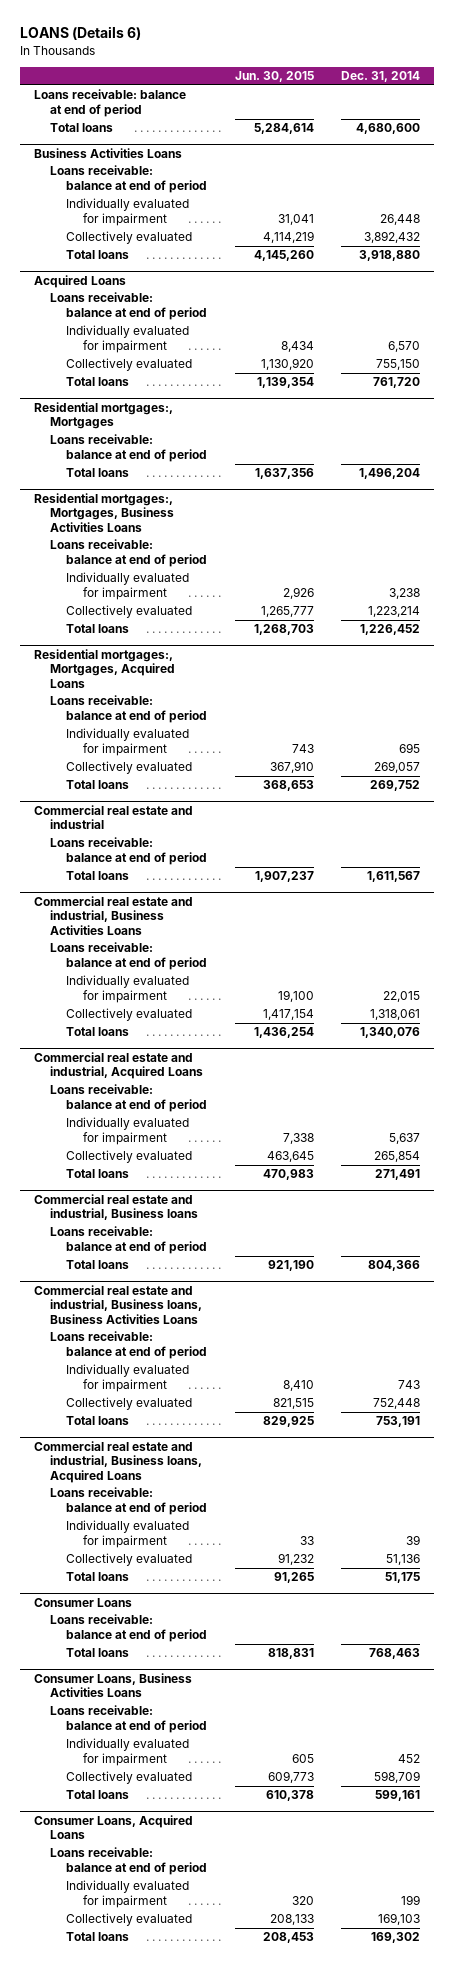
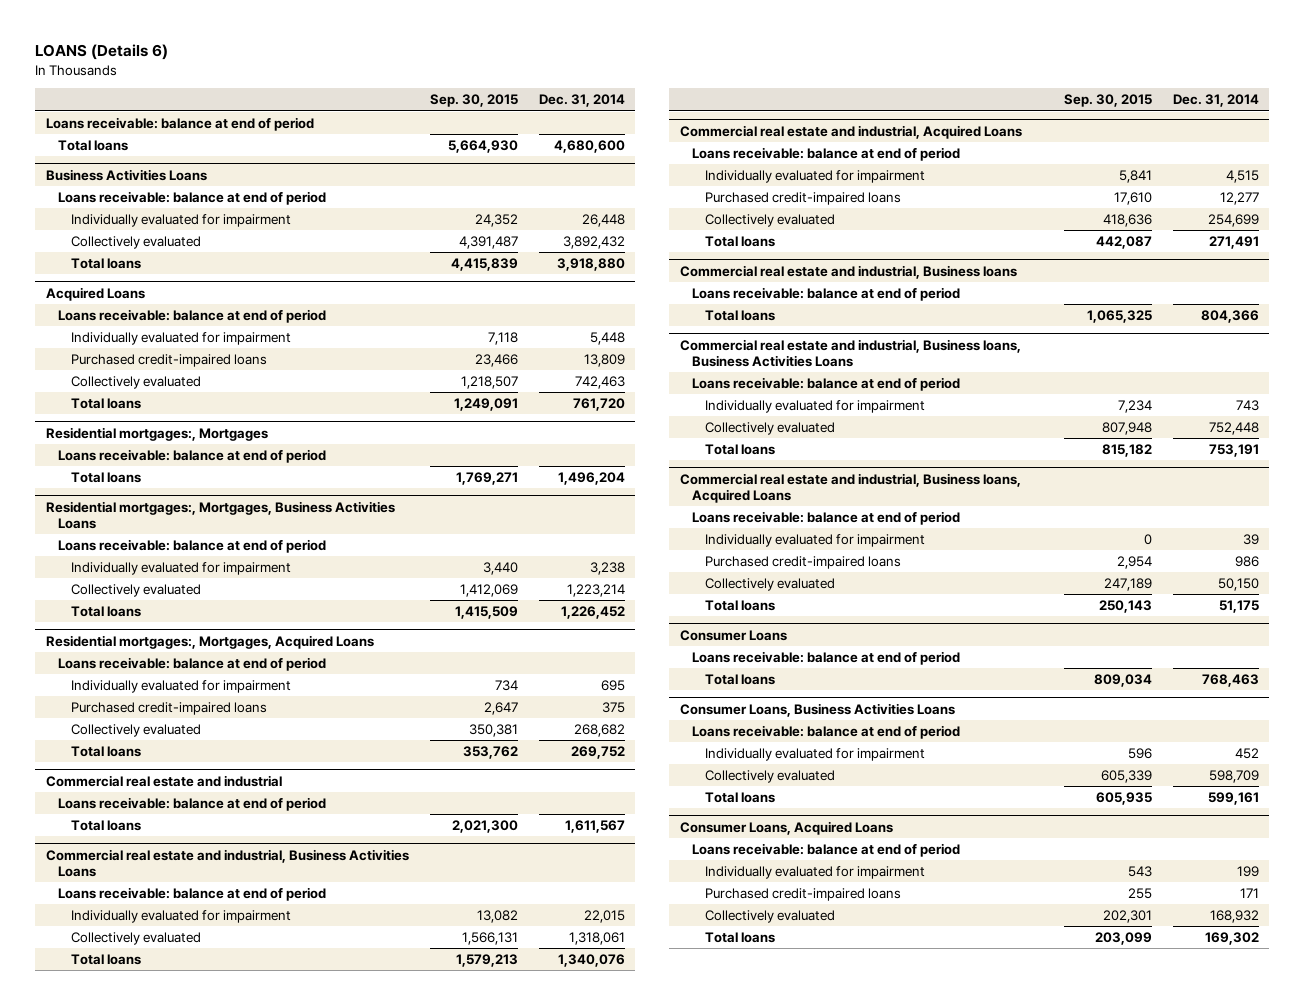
[234,71,314,83] Jun. 30, 2015 -> none
none -> [429,94,518,108] Sep. 30, 2015
[388,340,421,352] 6,570 -> [589,331,625,345] 5,448
none -> [71,353,268,367] Purchased credit-impaired loans
[376,359,421,371] 755,150 -> [574,375,625,389] 742,463
none -> [71,701,268,715] Purchased credit-impaired loans
[374,761,421,774] 269,057 -> [573,723,625,737] 268,682
[389,1132,421,1144] 5,637 -> [1225,169,1259,183] 4,515
none -> [705,191,902,205] Purchased credit-impaired loans
[374,1151,421,1163] 265,854 -> [1207,213,1259,227] 254,699
none -> [705,555,902,569] Purchased credit-impaired loans
[386,1554,421,1566] 51,136 -> [1217,577,1259,591] 50,150
none -> [705,887,902,901] Purchased credit-impaired loans
[378,1913,421,1926] 169,103 -> [1209,909,1259,923] 168,932

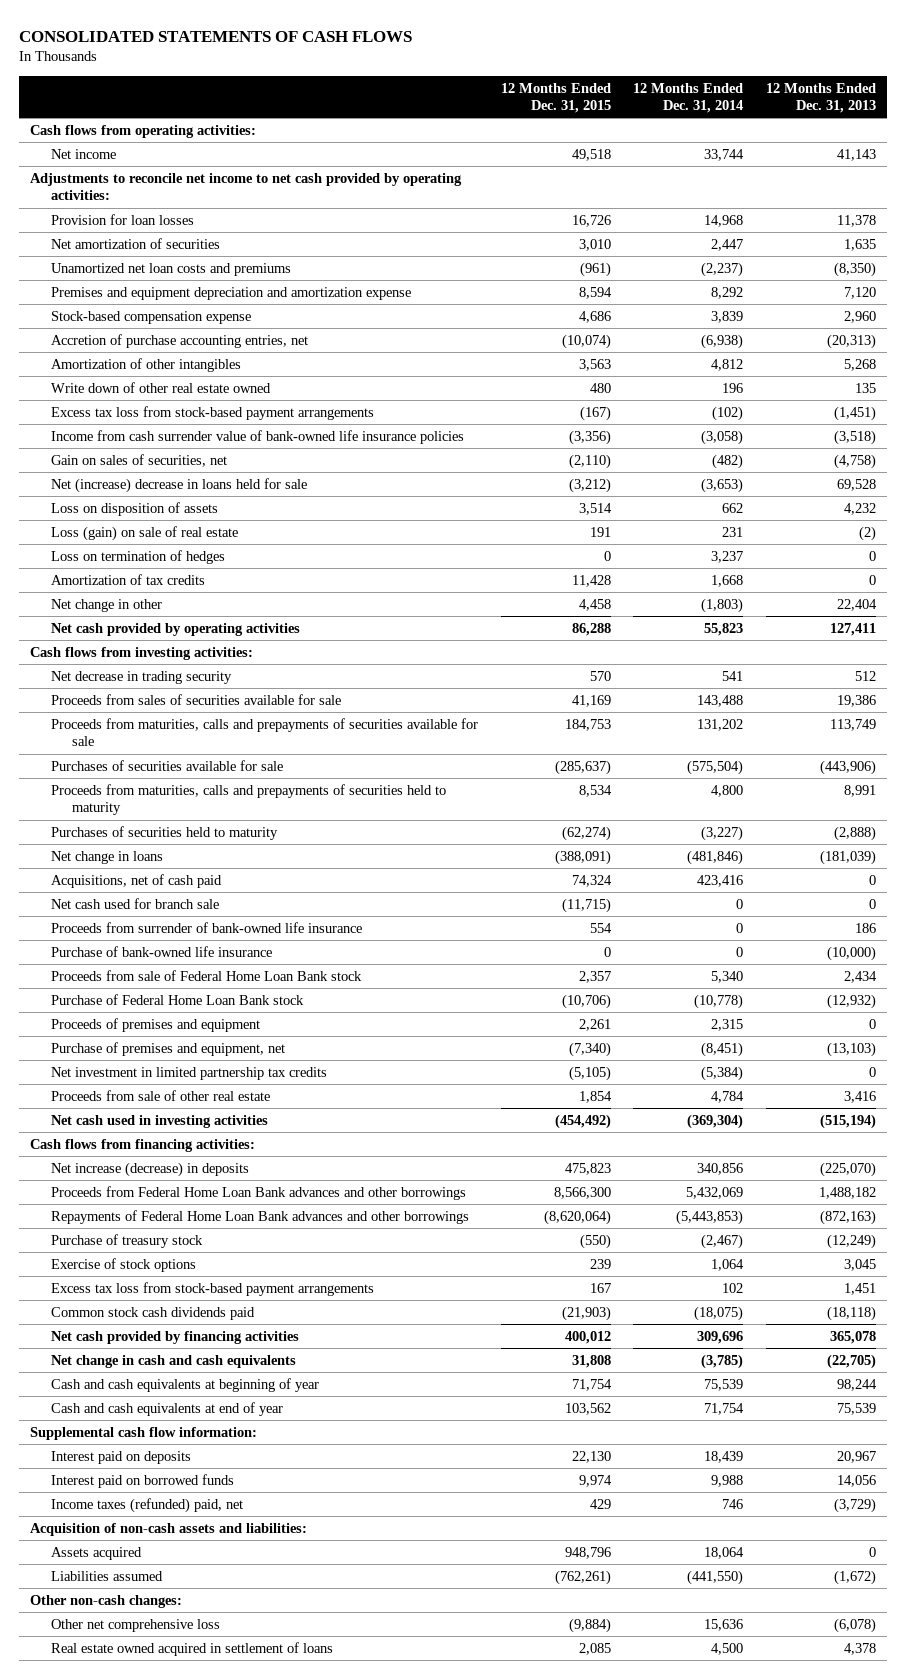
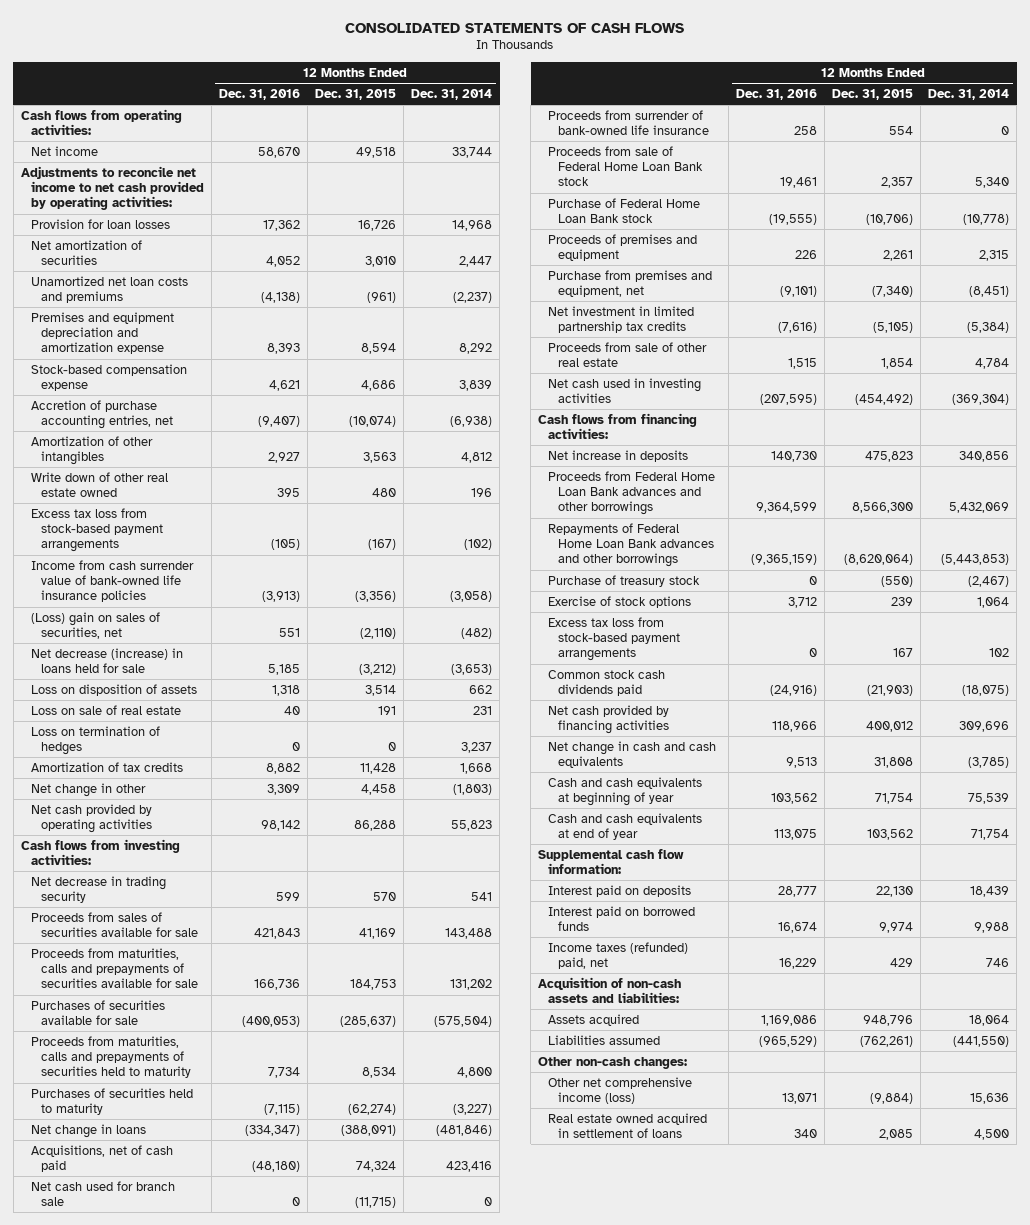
[765,82,876,114] 12 Months Ended Dec. 31, 2013 -> none
none -> [218,88,300,100] Dec. 31, 2016
[51,453,228,467] Gain on sales of securities, net -> [30,611,160,640] (Loss) gain on sales of securities, net
[51,477,308,493] Net (increase) decrease in loans held for sale -> [30,647,183,674] Net decrease (increase) in loans held for sale
[51,525,239,541] Loss (gain) on sale of real estate -> [30,704,181,715] Loss on sale of real estate
[51,945,273,957] Purchase of bank-owned life insurance -> none
[51,1041,286,1056] Purchase of premises and equipment, net -> [548,269,713,298] Purchase from premises and equipment, net
[51,1161,250,1177] Net increase (decrease) in deposits -> [548,449,689,462] Net increase in deposits
[51,1618,221,1632] Other net comprehensive loss -> [548,1076,693,1105] Other net comprehensive income (loss)

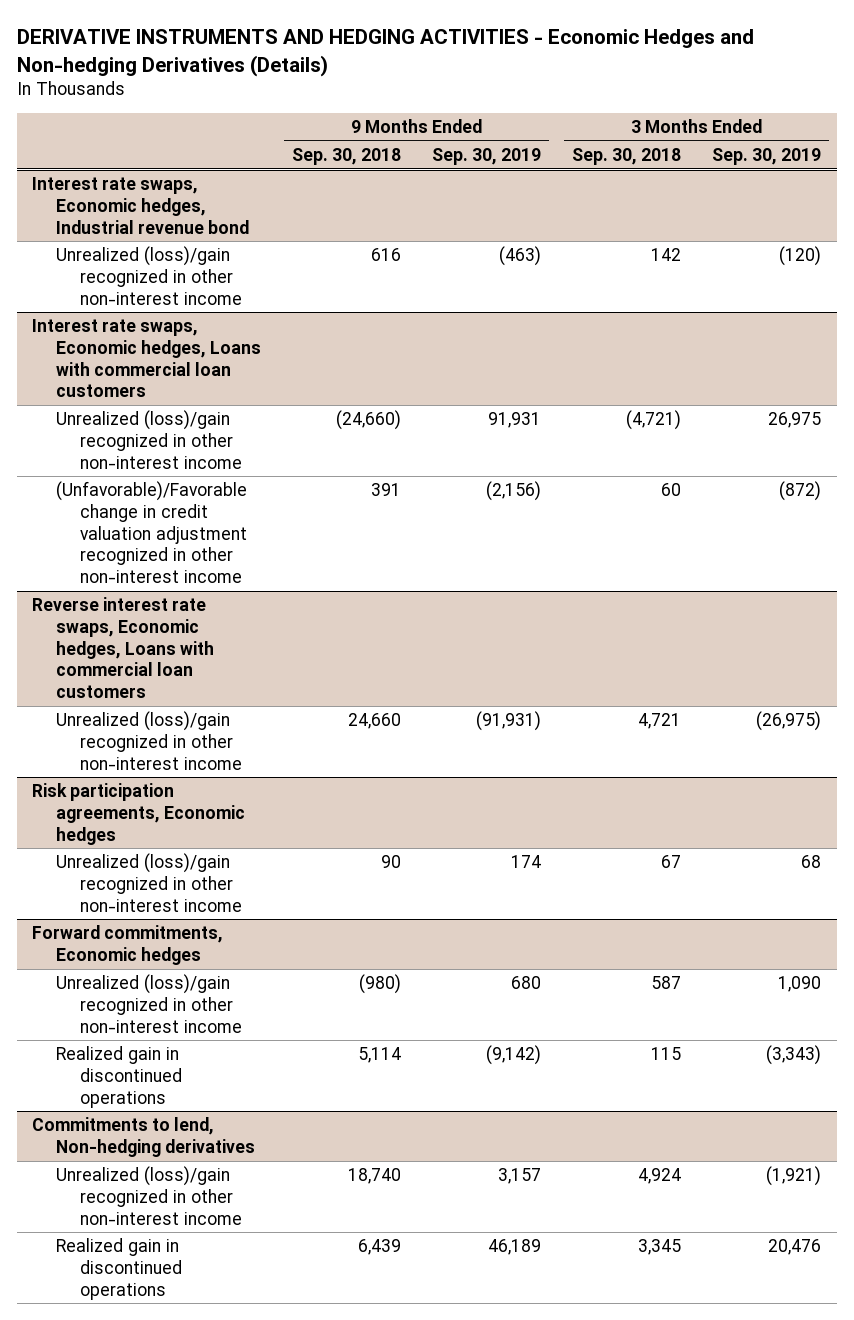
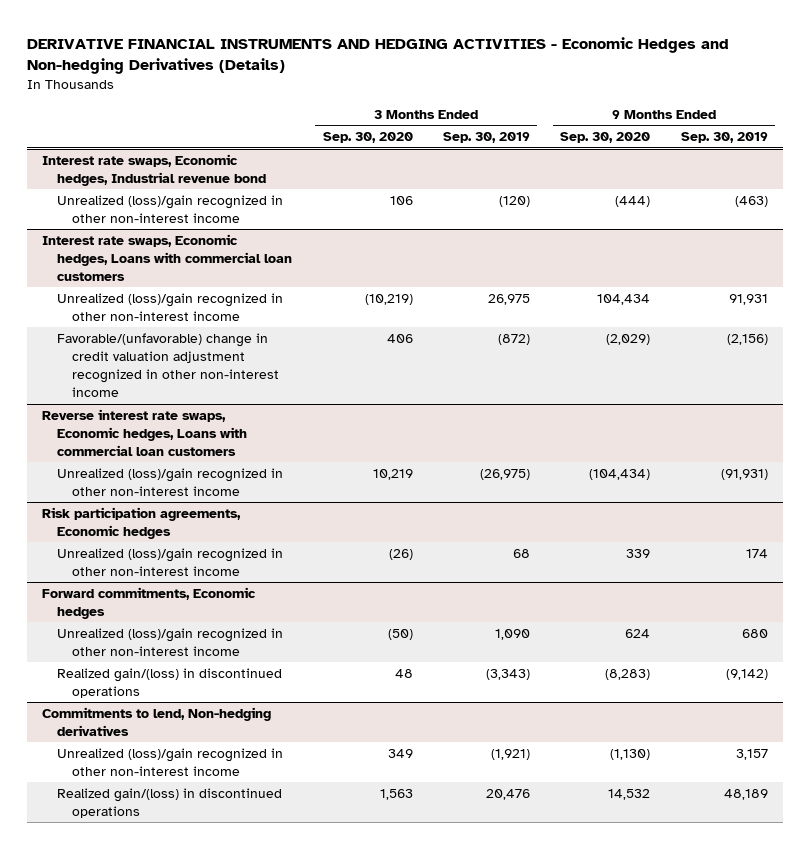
[16,29,754,77] DERIVATIVE INSTRUMENTS AND HEDGING ACTIVITIES - Economic Hedges and Non-hedging Derivatives (Details) -> [26,36,729,75] DERIVATIVE FINANCIAL INSTRUMENTS AND HEDGING ACTIVITIES - Economic Hedges and Non-hedging Derivatives (Details)
[292,148,402,166] Sep. 30, 2018 -> none
[572,148,682,166] Sep. 30, 2018 -> none
none -> [322,132,413,144] Sep. 30, 2020
none -> [560,132,651,144] Sep. 30, 2020
[56,481,248,584] (Unfavorable)/Favorable change in credit valuation adjustment recognized in other non-interest income -> [57,332,280,398] Favorable/(unfavorable) change in credit valuation adjustment recognized in other non-interest income
[56,1046,182,1108] Realized gain in discontinued operations -> [57,667,283,698] Realized gain/(loss) in discontinued operations
[56,1238,182,1300] Realized gain in discontinued operations -> [57,787,283,818] Realized gain/(loss) in discontinued operations
[488,1239,542,1256] 46,189 -> [723,788,768,800] 48,189

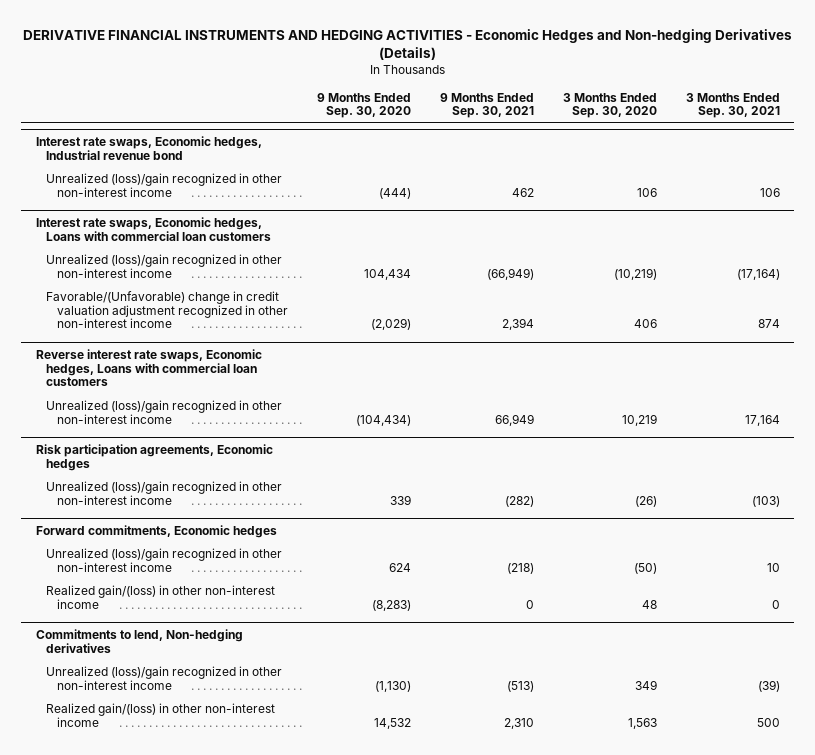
[442,132,530,144] Sep. 30, 2019 -> none
[680,132,768,144] Sep. 30, 2019 -> none
none -> [439,92,534,119] 9 Months Ended Sep. 30, 2021
none -> [685,92,780,119] 3 Months Ended Sep. 30, 2021
[57,332,280,398] Favorable/(unfavorable) change in credit valuation adjustment recognized in other non-interest income -> [46,290,288,329] Favorable/(Unfavorable) change in credit valuation adjustment recognized in other non-interest income
[57,667,283,698] Realized gain/(loss) in discontinued operations -> [46,584,276,609] Realized gain/(loss) in other non-interest income
[57,787,283,818] Realized gain/(loss) in discontinued operations -> [46,702,276,727] Realized gain/(loss) in other non-interest income

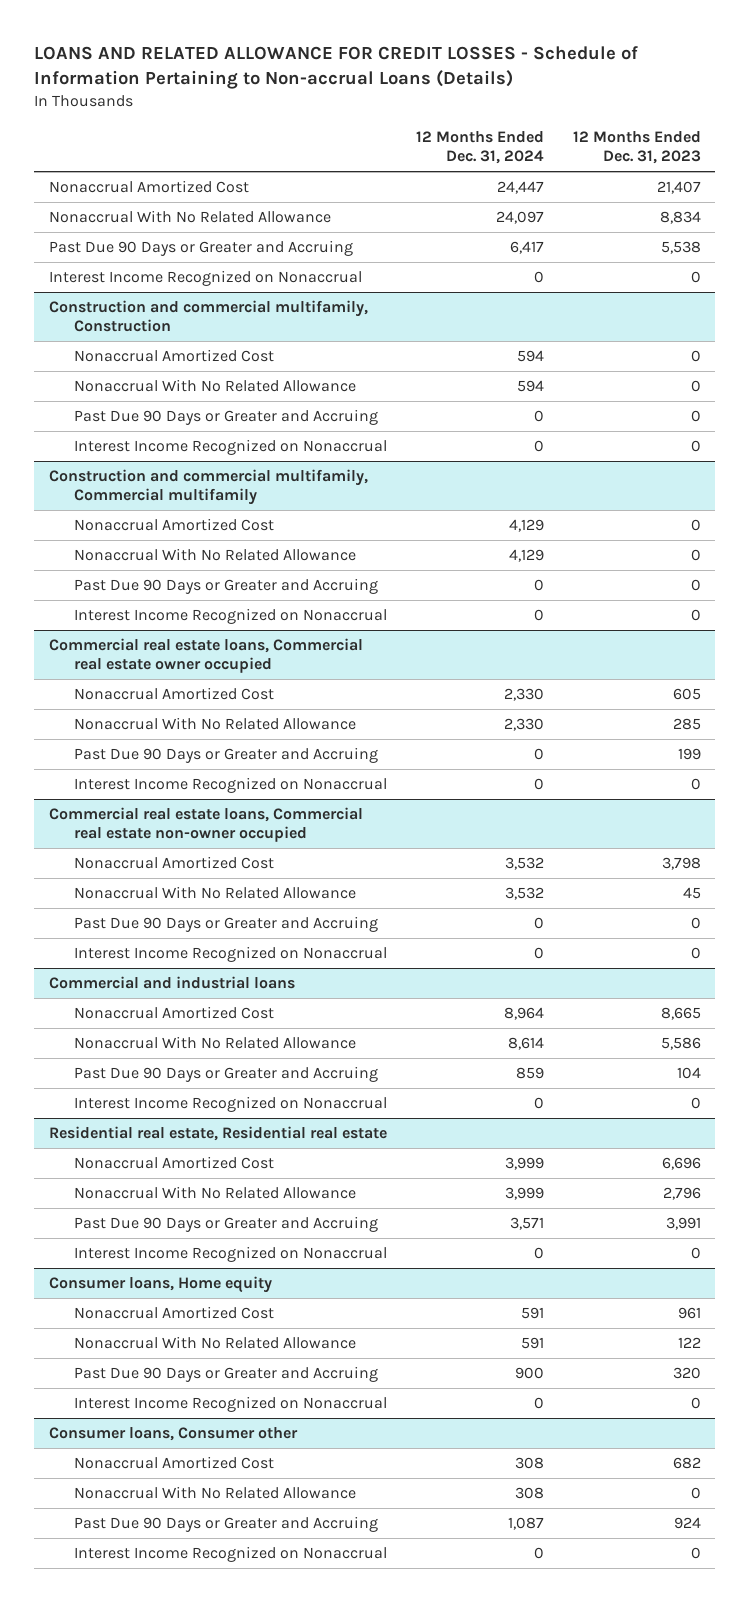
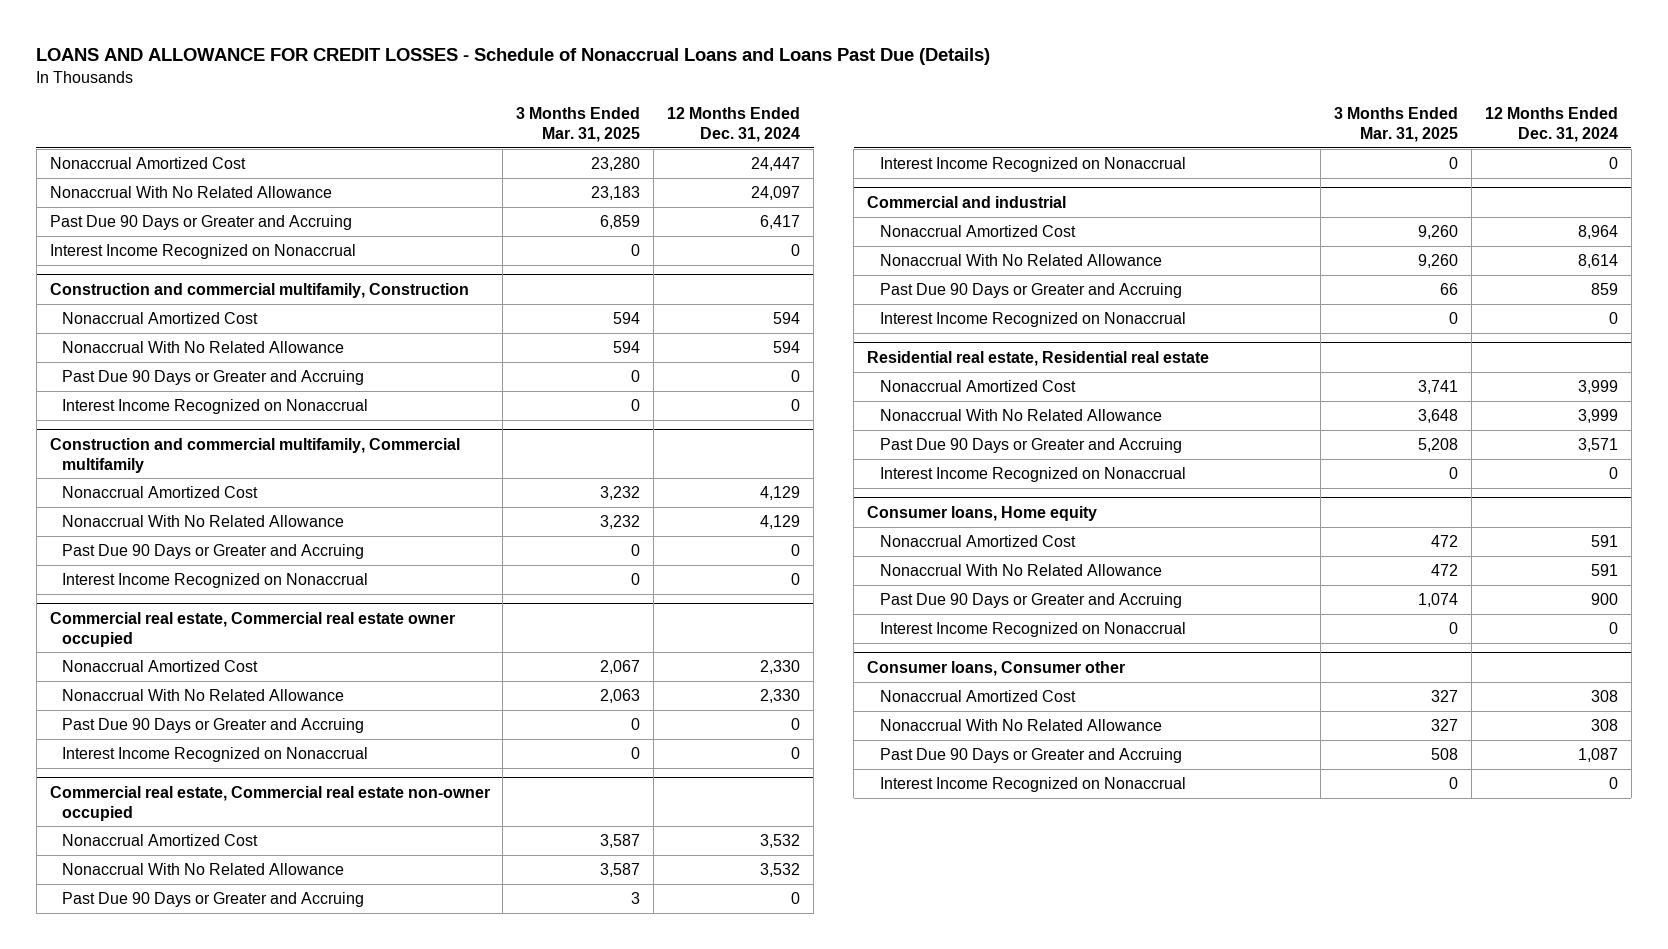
[34,46,639,90] LOANS AND RELATED ALLOWANCE FOR CREDIT LOSSES - Schedule of Information Pertaining to Non-accrual Loans (Details) -> [36,48,991,66] LOANS AND ALLOWANCE FOR CREDIT LOSSES - Schedule of Nonaccrual Loans and Loans Past Due (Details)
[572,131,701,165] 12 Months Ended Dec. 31, 2023 -> none
none -> [516,107,641,142] 3 Months Ended Mar. 31, 2025
[48,638,363,674] Commercial real estate loans, Commercial real estate owner occupied -> [49,611,455,647] Commercial real estate, Commercial real estate owner occupied
[48,807,363,843] Commercial real estate loans, Commercial real estate non-owner occupied -> [49,785,490,821] Commercial real estate, Commercial real estate non-owner occupied
[48,976,295,990] Commercial and industrial loans -> [867,195,1067,208] Commercial and industrial

